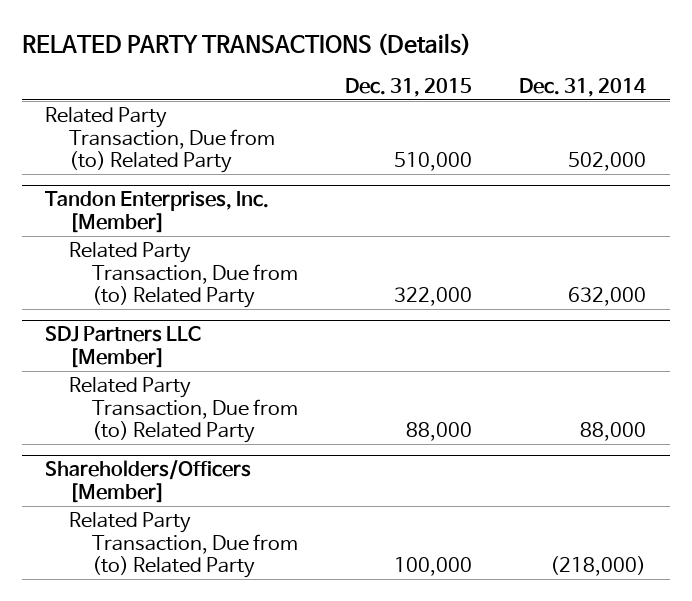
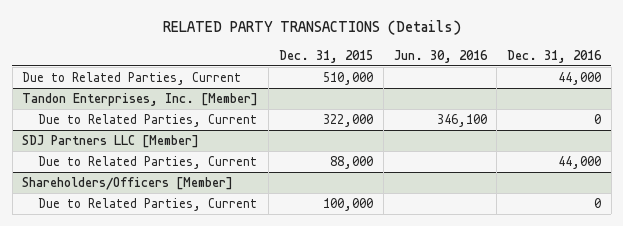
[519,77,647,97] Dec. 31, 2014 -> none
none -> [393,49,488,63] Jun. 30, 2016
none -> [507,49,603,63] Dec. 31, 2016
[45,107,275,174] Related Party Transaction, Due from (to) Related Party -> none
none -> [22,71,242,85] Due to Related Parties, Current
[68,242,298,309] Related Party Transaction, Due from (to) Related Party -> [38,113,258,127] Due to Related Parties, Current
[68,377,298,444] Related Party Transaction, Due from (to) Related Party -> none
none -> [38,155,258,169] Due to Related Parties, Current
[68,512,298,579] Related Party Transaction, Due from (to) Related Party -> none
none -> [38,197,258,211] Due to Related Parties, Current

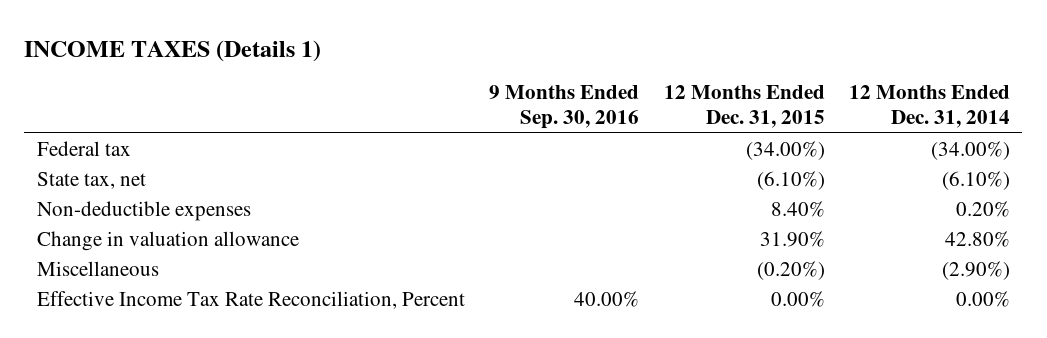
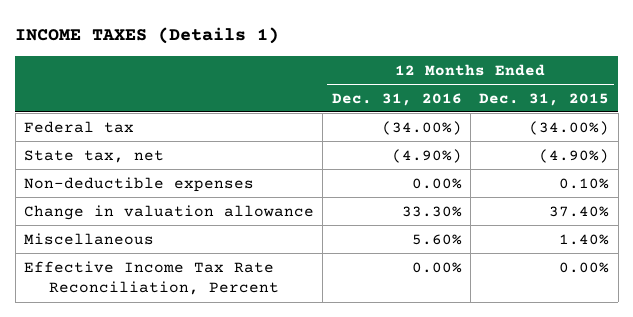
[489,85,640,130] 9 Months Ended Sep. 30, 2016 -> none
[849,85,1011,129] 12 Months Ended Dec. 31, 2014 -> none
none -> [331,92,462,106] Dec. 31, 2016
[756,171,825,191] (6.10%) -> [539,148,610,163] (4.90%)
[770,201,825,218] 8.40% -> [559,177,610,189] 0.10%
[759,231,825,248] 31.90% -> [549,205,610,217] 37.40%
[756,261,825,281] (0.20%) -> [559,233,610,245] 1.40%

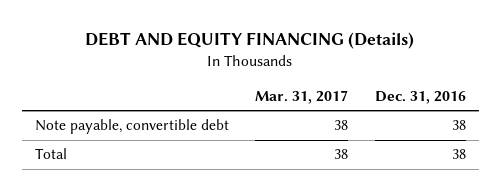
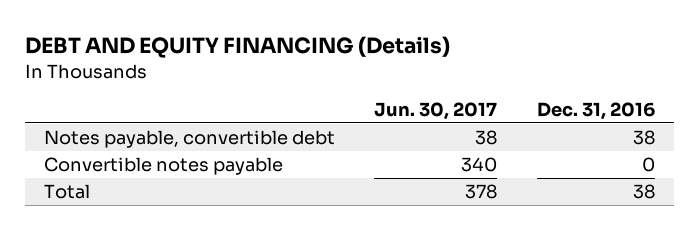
[255,89,349,104] Mar. 31, 2017 -> none
none -> [374,101,498,120] Jun. 30, 2017
[34,119,229,135] Note payable, convertible debt -> [44,130,336,149] Notes payable, convertible debt
none -> [44,157,284,176] Convertible notes payable

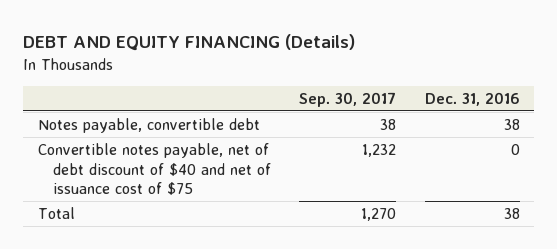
[374,101,498,120] Jun. 30, 2017 -> none
none -> [299,91,397,107] Sep. 30, 2017
[44,157,284,176] Convertible notes payable -> [37,142,271,196] Convertible notes payable, net of debt discount of $40 and net of issuance cost of $75

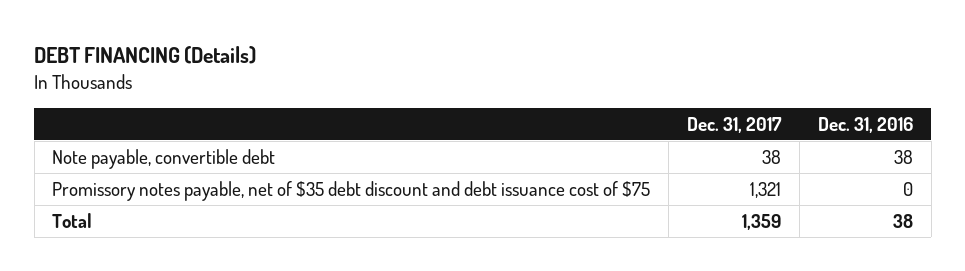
[23,34,356,52] DEBT AND EQUITY FINANCING (Details) -> [34,46,257,65] DEBT FINANCING (Details)
[299,91,397,107] Sep. 30, 2017 -> none
none -> [687,116,783,133] Dec. 31, 2017
[37,117,260,133] Notes payable, convertible debt -> [52,148,276,169] Note payable, convertible debt
[37,142,271,196] Convertible notes payable, net of debt discount of $40 and net of issuance cost of $75 -> [52,180,651,201] Promissory notes payable, net of $35 debt discount and debt issuance cost of $75

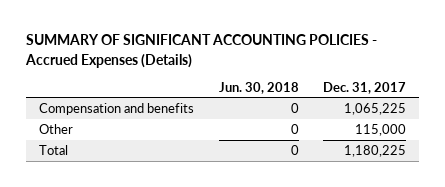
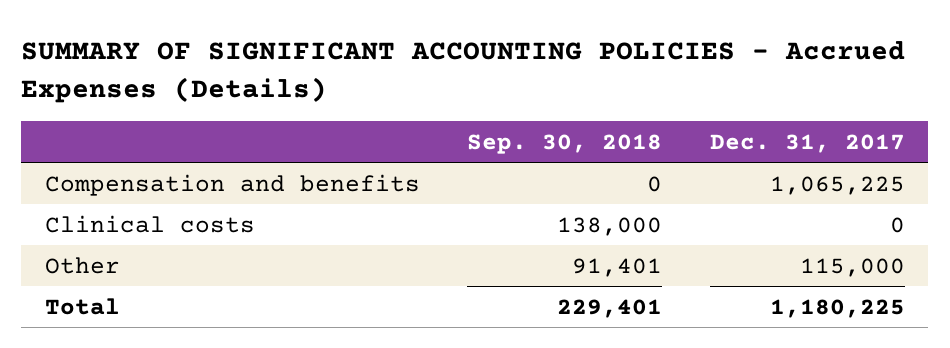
[218,81,299,94] Jun. 30, 2018 -> none
none -> [467,133,663,154] Sep. 30, 2018
none -> [44,214,255,233] Clinical costs

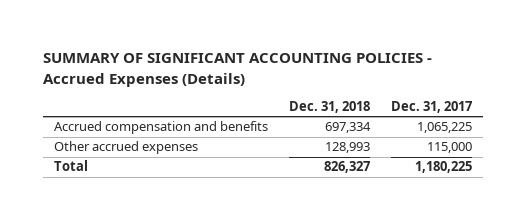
[467,133,663,154] Sep. 30, 2018 -> none
none -> [289,101,371,114] Dec. 31, 2018
[44,214,255,233] Clinical costs -> none
[44,173,420,196] Compensation and benefits -> [53,121,268,135] Accrued compensation and benefits
[44,256,120,274] Other -> [53,141,198,155] Other accrued expenses

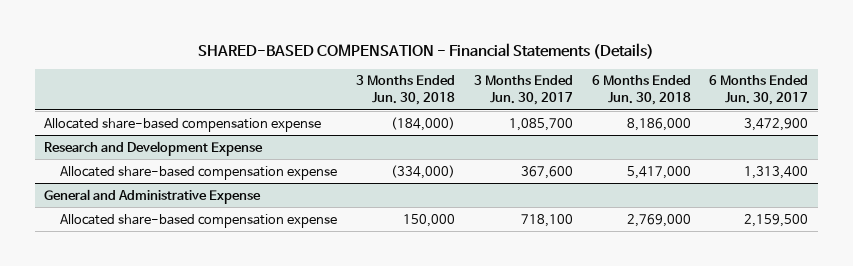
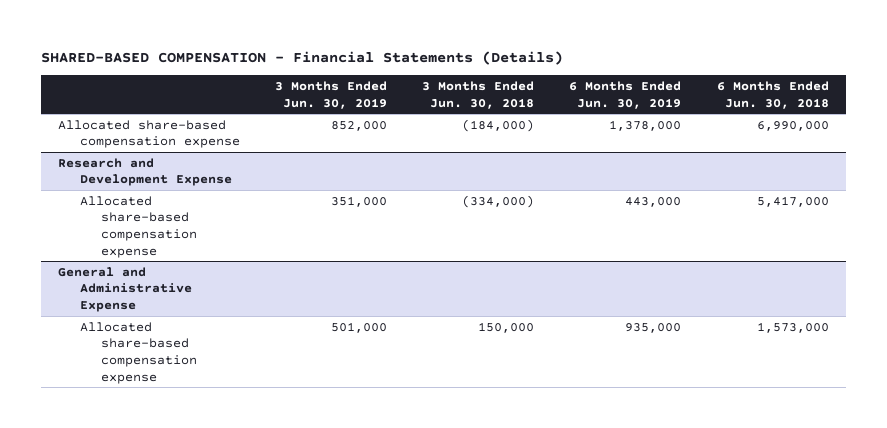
[473,75,573,106] 3 Months Ended Jun. 30, 2017 -> none
[709,75,809,106] 6 Months Ended Jun. 30, 2017 -> none
none -> [275,81,388,109] 3 Months Ended Jun. 30, 2019
none -> [569,81,682,109] 6 Months Ended Jun. 30, 2019
[626,117,691,131] 8,186,000 -> [756,120,829,131] 6,990,000
[626,213,691,227] 2,769,000 -> [756,321,829,333] 1,573,000

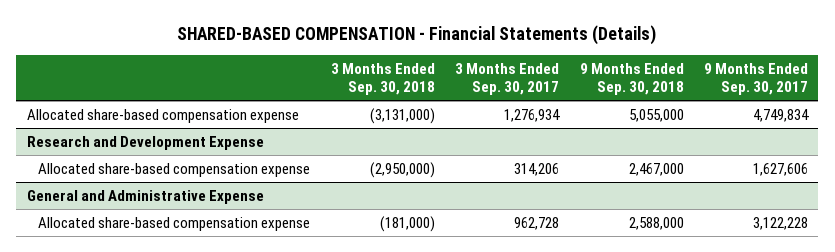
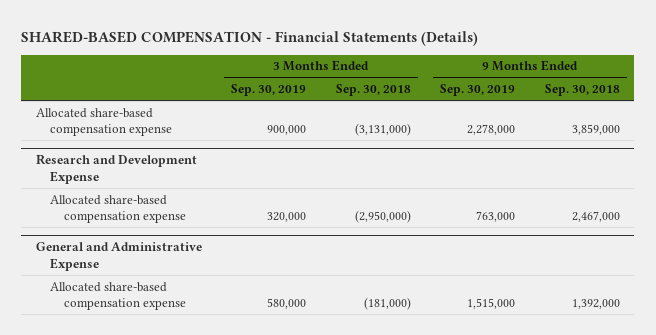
[455,63,560,96] 3 Months Ended Sep. 30, 2017 -> none
[703,63,808,96] 9 Months Ended Sep. 30, 2017 -> none
none -> [231,83,307,96] Sep. 30, 2019
none -> [440,83,516,96] Sep. 30, 2019
[628,108,684,122] 5,055,000 -> [571,124,620,136] 3,859,000
[628,216,684,230] 2,588,000 -> [571,299,620,310] 1,392,000

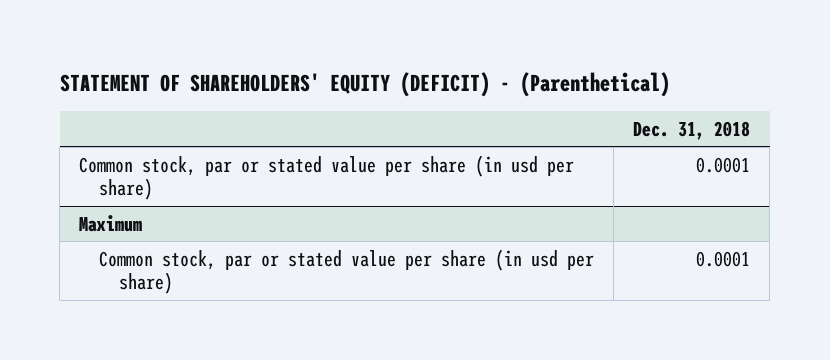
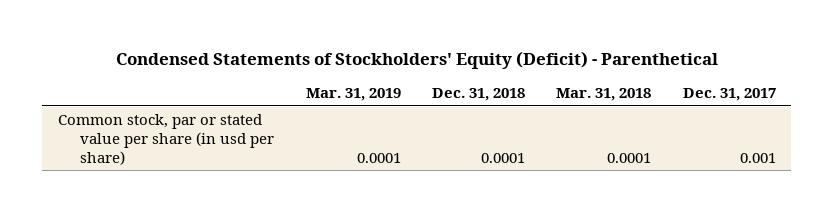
[59,71,670,97] STATEMENT OF SHAREHOLDERS' EQUITY (DEFICIT) - (Parenthetical) -> [115,51,718,70] Condensed Statements of Stockholders' Equity (Deficit) - Parenthetical
none -> [305,88,401,102] Mar. 31, 2019
none -> [556,88,652,102] Mar. 31, 2018
none -> [682,88,776,102] Dec. 31, 2017
[79,214,143,232] Maximum -> none
[99,248,595,295] Common stock, par or stated value per share (in usd per share) -> none

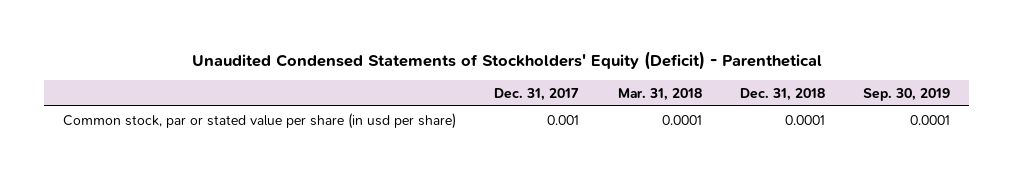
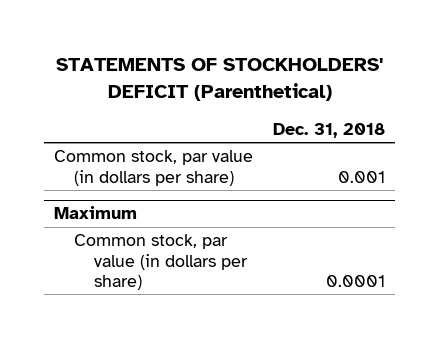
[191,50,822,70] Unaudited Condensed Statements of Stockholders' Equity (Deficit) - Parenthetical -> [55,58,383,102] STATEMENTS OF STOCKHOLDERS' DEFICIT (Parenthetical)
[494,87,580,101] Dec. 31, 2017 -> none
[617,87,702,101] Mar. 31, 2018 -> none
[863,87,951,101] Sep. 30, 2019 -> none
[63,112,457,129] Common stock, par or stated value per share (in usd per share) -> [54,150,254,186] Common stock, par value (in dollars per share)
[784,114,825,125] 0.0001 -> [338,170,386,183] 0.001
none -> [54,206,138,220] Maximum
none -> [74,234,249,290] Common stock, par value (in dollars per share)

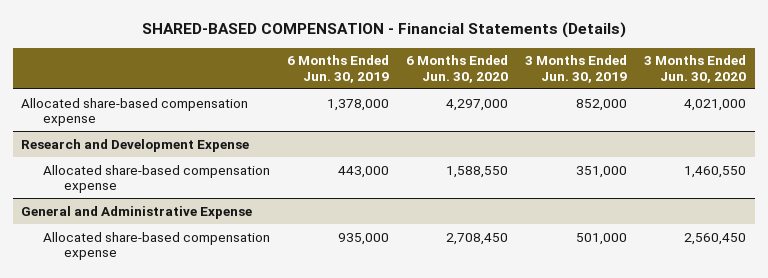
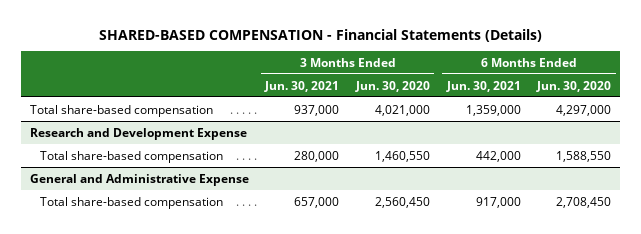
[286,55,389,84] 6 Months Ended Jun. 30, 2019 -> none
[525,55,628,84] 3 Months Ended Jun. 30, 2019 -> none
none -> [264,80,340,92] Jun. 30, 2021
none -> [445,80,521,92] Jun. 30, 2021
[21,97,249,127] Allocated share-based compensation expense -> [29,104,213,117] Total share-based compensation
[42,164,270,194] Allocated share-based compensation expense -> [39,150,223,163] Total share-based compensation
[42,231,270,261] Allocated share-based compensation expense -> [39,196,223,209] Total share-based compensation

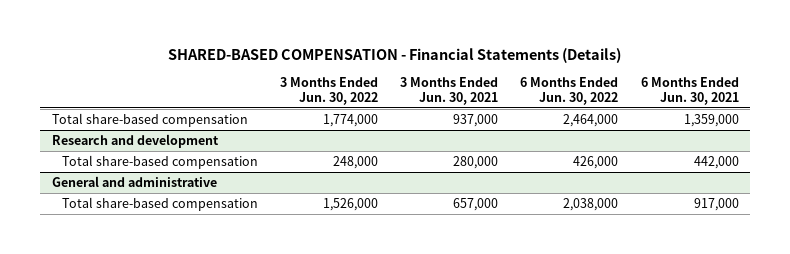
[354,80,430,92] Jun. 30, 2020 -> none
[536,80,612,92] Jun. 30, 2020 -> none
none -> [279,77,378,105] 3 Months Ended Jun. 30, 2022
none -> [520,77,619,105] 6 Months Ended Jun. 30, 2022
[29,127,247,140] Research and Development Expense -> [51,133,219,148] Research and development
[29,173,249,186] General and Administrative Expense -> [51,175,217,187] General and administrative

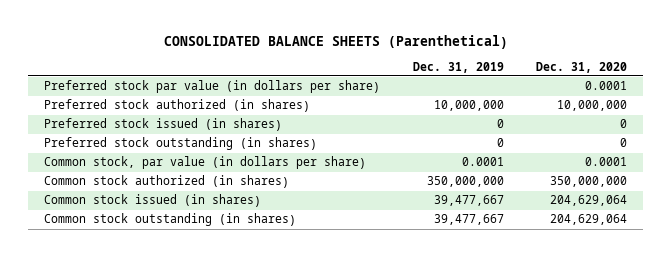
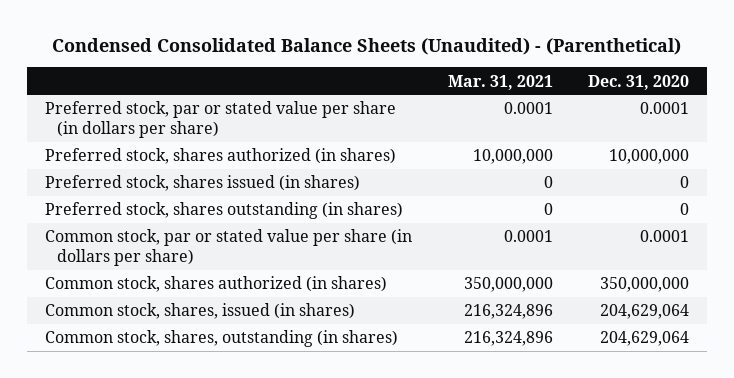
[163,34,508,49] CONSOLIDATED BALANCE SHEETS (Parenthetical) -> [52,37,682,55] Condensed Consolidated Balance Sheets (Unaudited) - (Parenthetical)
[412,61,504,73] Dec. 31, 2019 -> none
none -> [447,74,553,90] Mar. 31, 2021
[44,80,381,94] Preferred stock par value (in dollars per share) -> [44,101,396,139] Preferred stock, par or stated value per share (in dollars per share)
[44,99,311,113] Preferred stock authorized (in shares) -> [44,148,396,165] Preferred stock, shares authorized (in shares)
[44,118,283,132] Preferred stock issued (in shares) -> [44,175,360,192] Preferred stock, shares issued (in shares)
[44,137,318,151] Preferred stock outstanding (in shares) -> [44,202,403,220] Preferred stock, shares outstanding (in shares)
[44,156,367,170] Common stock, par value (in dollars per share) -> [44,229,412,267] Common stock, par or stated value per share (in dollars per share)
[44,175,290,189] Common stock authorized (in shares) -> [44,276,387,293] Common stock, shares authorized (in shares)
[44,194,262,208] Common stock issued (in shares) -> [44,303,355,320] Common stock, shares, issued (in shares)
[44,213,297,227] Common stock outstanding (in shares) -> [44,330,398,348] Common stock, shares, outstanding (in shares)

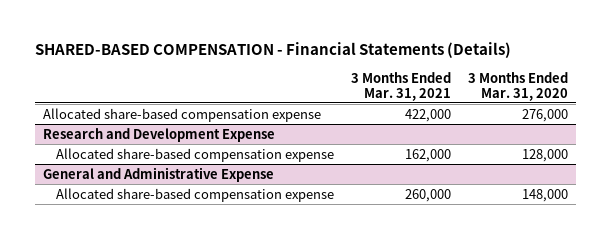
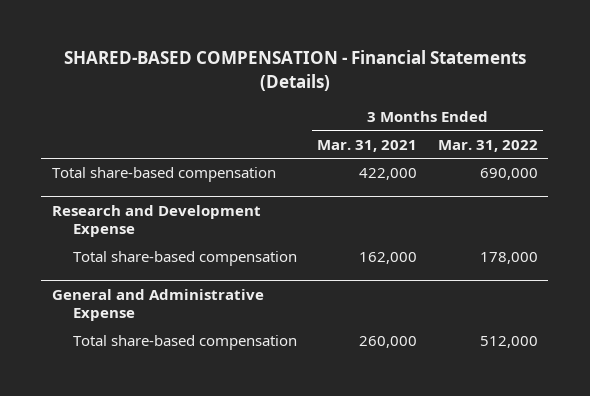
[467,71,568,101] 3 Months Ended Mar. 31, 2020 -> none
none -> [438,139,539,152] Mar. 31, 2022
[43,107,322,122] Allocated share-based compensation expense -> [51,167,276,183] Total share-based compensation
[56,147,335,162] Allocated share-based compensation expense -> [72,251,297,267] Total share-based compensation
[56,187,335,202] Allocated share-based compensation expense -> [72,335,297,351] Total share-based compensation

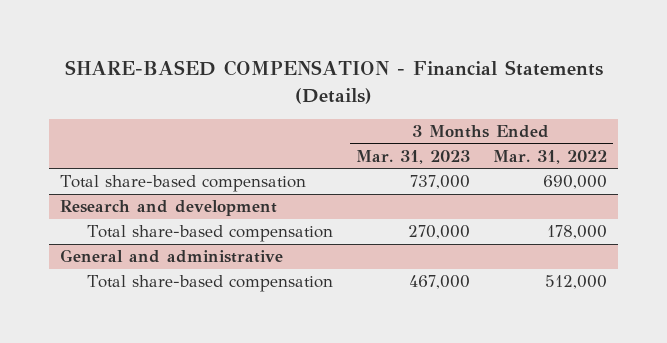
[63,50,526,91] SHARED-BASED COMPENSATION - Financial Statements (Details) -> [64,60,603,104] SHARE-BASED COMPENSATION - Financial Statements (Details)
[317,139,418,152] Mar. 31, 2021 -> none
none -> [355,149,470,164] Mar. 31, 2023
[51,204,261,238] Research and Development Expense -> [60,200,278,217] Research and development
[51,288,264,322] General and Administrative Expense -> [60,249,284,264] General and administrative

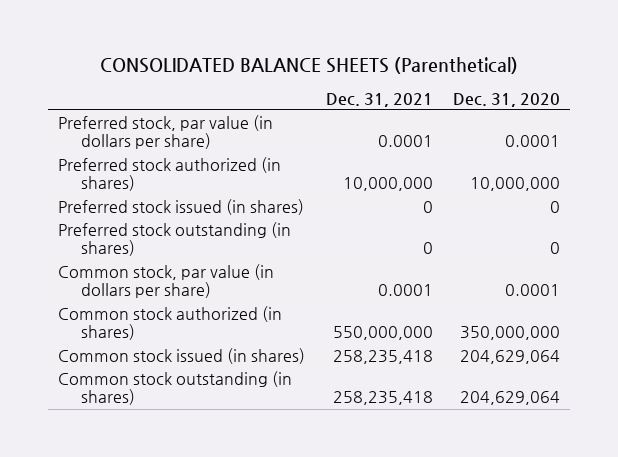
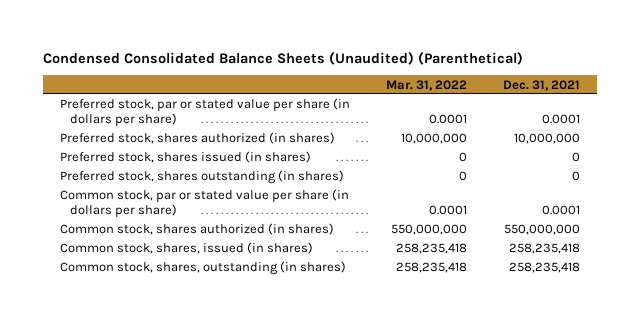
[100,57,519,75] CONSOLIDATED BALANCE SHEETS (Parenthetical) -> [42,51,523,65] Condensed Consolidated Balance Sheets (Unaudited) (Parenthetical)
[453,92,561,107] Dec. 31, 2020 -> none
none -> [386,79,468,91] Mar. 31, 2022
[57,115,273,150] Preferred stock, par value (in dollars per share) -> [60,98,351,128] Preferred stock, par or stated value per share (in dollars per share)
[57,157,281,192] Preferred stock authorized (in shares) -> [60,132,336,145] Preferred stock, shares authorized (in shares)
[57,199,304,216] Preferred stock issued (in shares) -> [60,151,312,164] Preferred stock, shares issued (in shares)
[57,222,291,257] Preferred stock outstanding (in shares) -> [60,170,345,185] Preferred stock, shares outstanding (in shares)
[57,264,274,299] Common stock, par value (in dollars per share) -> [60,189,350,219] Common stock, par or stated value per share (in dollars per share)
[57,306,282,341] Common stock authorized (in shares) -> [60,223,335,236] Common stock, shares authorized (in shares)
[57,348,305,365] Common stock issued (in shares) -> [60,242,314,255] Common stock, shares, issued (in shares)
[57,371,292,406] Common stock outstanding (in shares) -> [60,261,347,276] Common stock, shares, outstanding (in shares)

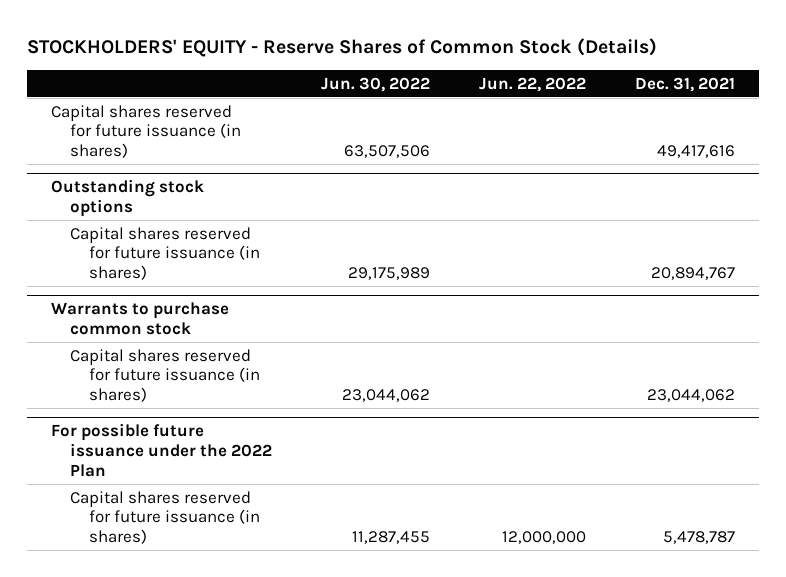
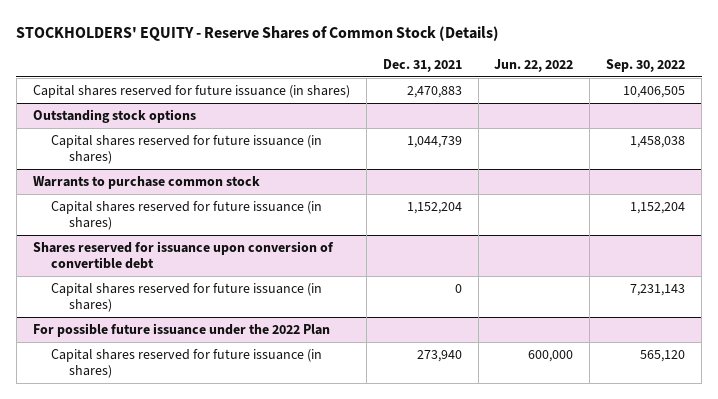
[321,76,431,92] Jun. 30, 2022 -> none
none -> [606,58,686,72] Sep. 30, 2022
[656,144,735,158] 49,417,616 -> [406,86,462,99] 2,470,883
[650,266,735,280] 20,894,767 -> [406,136,462,149] 1,044,739
[646,388,735,402] 23,044,062 -> [406,202,462,215] 1,152,204
none -> [32,241,334,270] Shares reserved for issuance upon conversion of convertible debt
none -> [51,283,323,313] Capital shares reserved for future issuance (in shares)
[501,530,586,544] 12,000,000 -> [528,350,574,363] 600,000
[662,530,735,544] 5,478,787 -> [416,350,462,363] 273,940

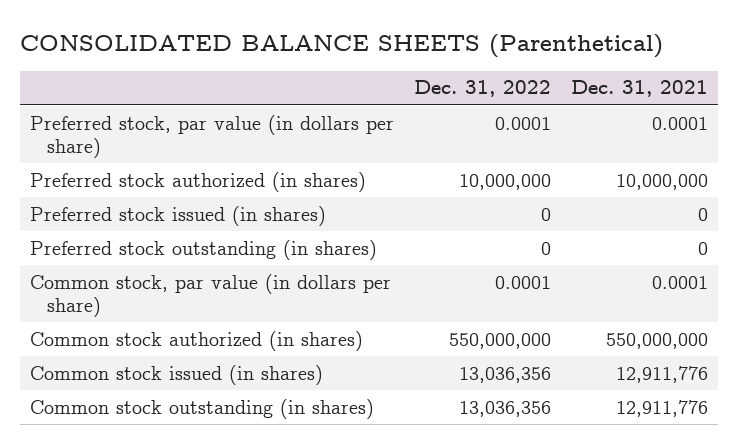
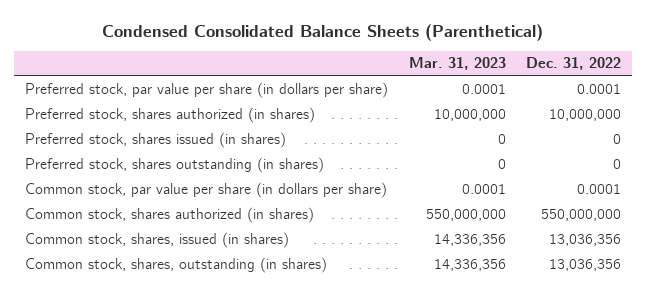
[19,33,663,58] CONSOLIDATED BALANCE SHEETS (Parenthetical) -> [102,23,544,41] Condensed Consolidated Balance Sheets (Parenthetical)
[570,80,708,98] Dec. 31, 2021 -> none
none -> [408,57,506,71] Mar. 31, 2023
[29,114,394,159] Preferred stock, par value (in dollars per share) -> [24,82,388,99] Preferred stock, par value per share (in dollars per share)
[29,171,366,192] Preferred stock authorized (in shares) -> [24,107,315,124] Preferred stock, shares authorized (in shares)
[29,205,326,226] Preferred stock issued (in shares) -> [24,132,286,149] Preferred stock, shares issued (in shares)
[29,239,377,260] Preferred stock outstanding (in shares) -> [24,157,324,174] Preferred stock, shares outstanding (in shares)
[29,273,391,318] Common stock, par value (in dollars per share) -> [24,182,387,199] Common stock, par value per share (in dollars per share)
[29,330,363,351] Common stock authorized (in shares) -> [24,207,314,224] Common stock, shares authorized (in shares)
[29,364,323,385] Common stock issued (in shares) -> [24,232,289,249] Common stock, shares, issued (in shares)
[29,398,374,419] Common stock outstanding (in shares) -> [24,257,327,274] Common stock, shares, outstanding (in shares)

